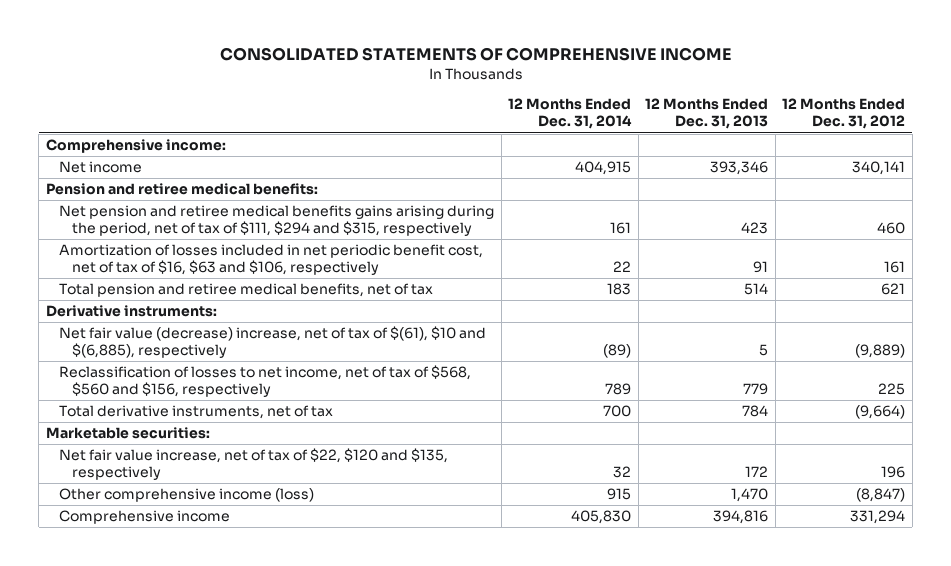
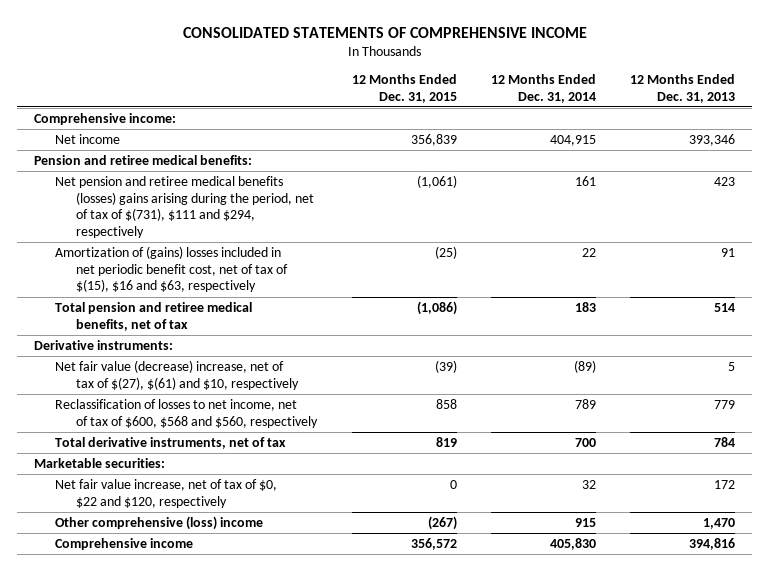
[782,98,906,130] 12 Months Ended Dec. 31, 2012 -> none
none -> [351,73,457,103] 12 Months Ended Dec. 31, 2015
[59,205,495,237] Net pension and retiree medical benefits gains arising during the period, net of tax of $111, $294 and $315, respectively -> [55,175,315,239] Net pension and retiree medical benefits (losses) gains arising during the period, net of tax of $(731), $111 and $294, respectively
[59,244,484,276] Amortization of losses included in net periodic benefit cost, net of tax of $16, $63 and $106, respectively -> [55,245,289,293] Amortization of (gains) losses included in net periodic benefit cost, net of tax of $(15), $16 and $63, respectively
[59,326,487,359] Net fair value (decrease) increase, net of tax of $(61), $10 and $(6,885), respectively -> [55,359,300,390] Net fair value (decrease) increase, net of tax of $(27), $(61) and $10, respectively
[59,365,472,398] Reclassification of losses to net income, net of tax of $568, $560 and $156, respectively -> [55,398,319,428] Reclassification of losses to net income, net of tax of $600, $568 and $560, respectively
[59,448,449,481] Net fair value increase, net of tax of $22, $120 and $135, respectively -> [55,478,278,508] Net fair value increase, net of tax of $0, $22 and $120, respectively
[59,488,315,503] Other comprehensive income (loss) -> [55,515,264,530] Other comprehensive (loss) income

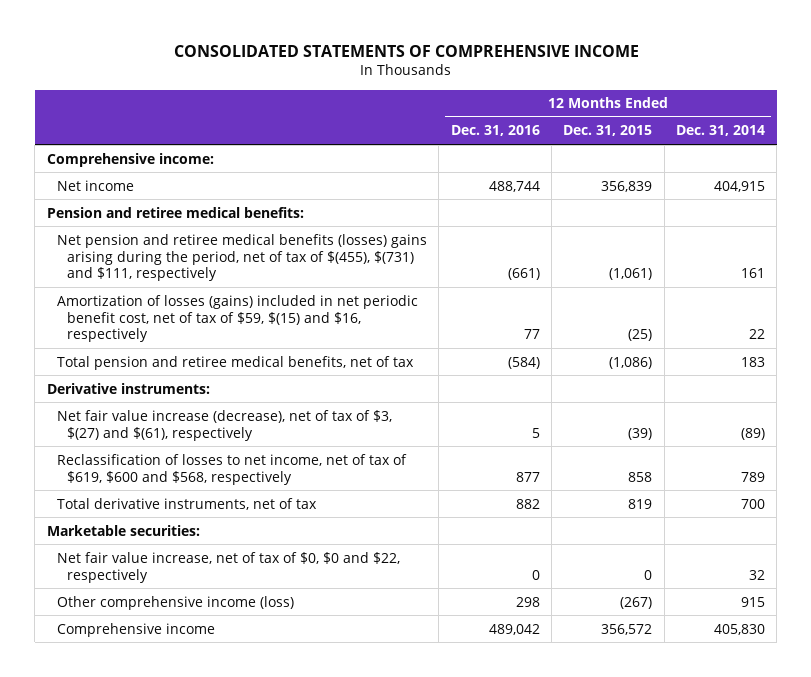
[630,73,736,103] 12 Months Ended Dec. 31, 2013 -> none
none -> [450,125,540,137] Dec. 31, 2016
[55,175,315,239] Net pension and retiree medical benefits (losses) gains arising during the period, net of tax of $(731), $111 and $294, respectively -> [56,233,427,282] Net pension and retiree medical benefits (losses) gains arising during the period, net of tax of $(455), $(731) and $111, respectively
[55,245,289,293] Amortization of (gains) losses included in net periodic benefit cost, net of tax of $(15), $16 and $63, respectively -> [56,294,418,343] Amortization of losses (gains) included in net periodic benefit cost, net of tax of $59, $(15) and $16, respectively
[55,359,300,390] Net fair value (decrease) increase, net of tax of $(27), $(61) and $10, respectively -> [56,409,392,441] Net fair value increase (decrease), net of tax of $3, $(27) and $(61), respectively
[55,398,319,428] Reclassification of losses to net income, net of tax of $600, $568 and $560, respectively -> [56,453,407,485] Reclassification of losses to net income, net of tax of $619, $600 and $568, respectively
[55,478,278,508] Net fair value increase, net of tax of $0, $22 and $120, respectively -> [56,551,400,583] Net fair value increase, net of tax of $0, $0 and $22, respectively
[55,515,264,530] Other comprehensive (loss) income -> [56,595,294,610] Other comprehensive income (loss)

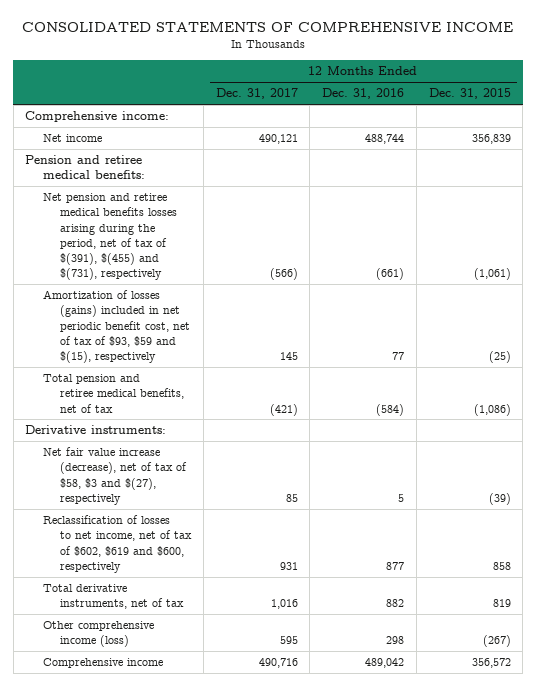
[675,125,765,137] Dec. 31, 2014 -> none
none -> [215,88,298,100] Dec. 31, 2017
[56,233,427,282] Net pension and retiree medical benefits (losses) gains arising during the period, net of tax of $(455), $(731) and $111, respectively -> [42,193,178,281] Net pension and retiree medical benefits losses arising during the period, net of tax of $(391), $(455) and $(731), respectively
[56,294,418,343] Amortization of losses (gains) included in net periodic benefit cost, net of tax of $59, $(15) and $16, respectively -> [42,290,191,364] Amortization of losses (gains) included in net periodic benefit cost, net of tax of $93, $59 and $(15), respectively
[56,409,392,441] Net fair value increase (decrease), net of tax of $3, $(27) and $(61), respectively -> [42,447,188,505] Net fair value increase (decrease), net of tax of $58, $3 and $(27), respectively
[56,453,407,485] Reclassification of losses to net income, net of tax of $619, $600 and $568, respectively -> [42,515,193,573] Reclassification of losses to net income, net of tax of $602, $619 and $600, respectively
[46,524,200,536] Marketable securities: -> none
[56,551,400,583] Net fair value increase, net of tax of $0, $0 and $22, respectively -> none

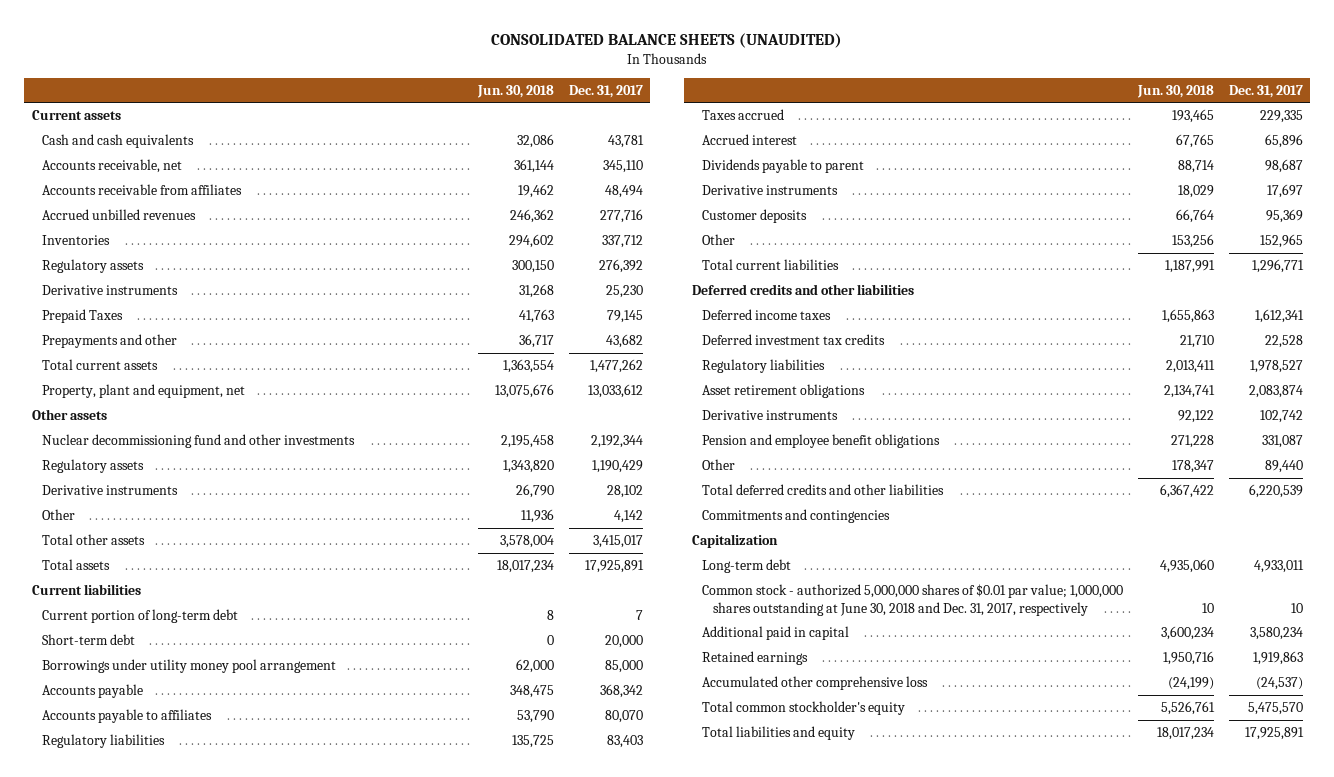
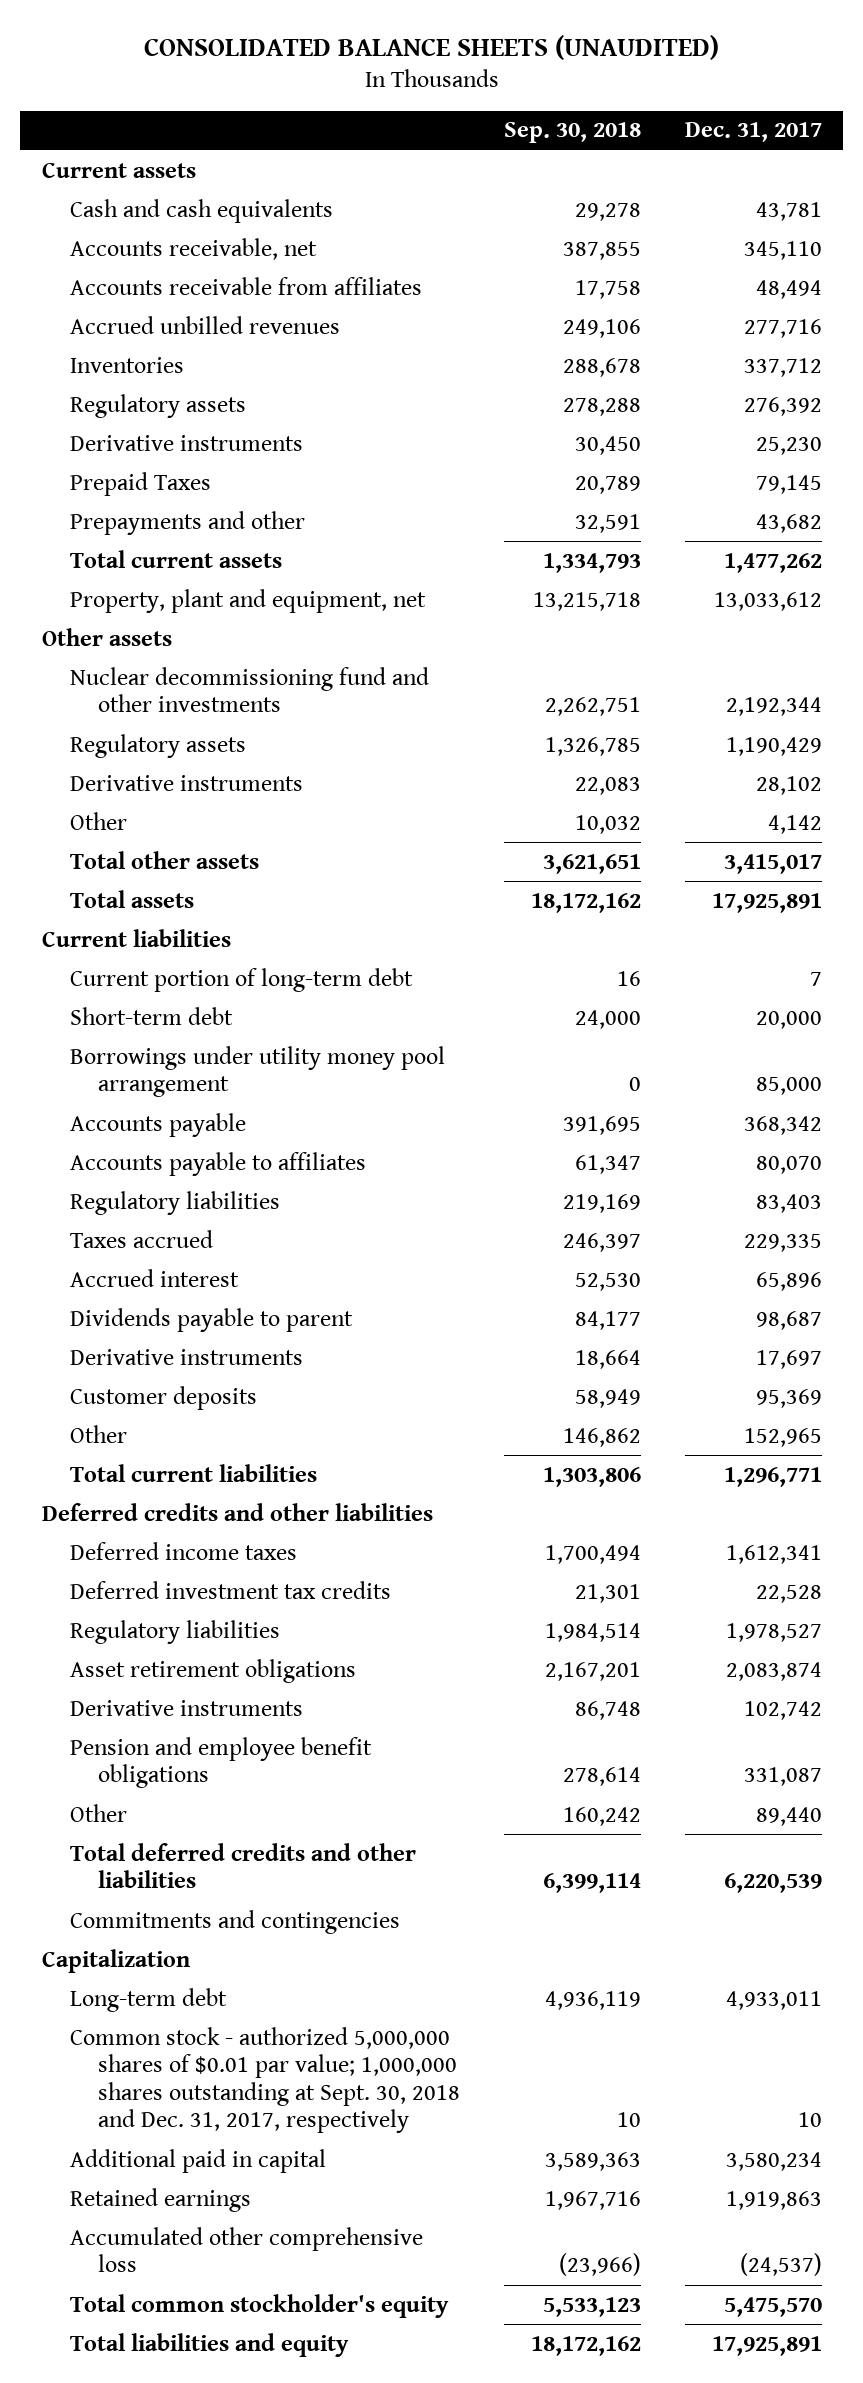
[476,84,554,98] Jun. 30, 2018 -> none
none -> [503,122,641,144] Sep. 30, 2018
[702,583,1124,616] Common stock - authorized 5,000,000 shares of $0.01 par value; 1,000,000 shares outstanding at June 30, 2018 and Dec. 31, 2017, respectively -> [69,2026,461,2134] Common stock - authorized 5,000,000 shares of $0.01 par value; 1,000,000 shares outstanding at Sept. 30, 2018 and Dec. 31, 2017, respectively

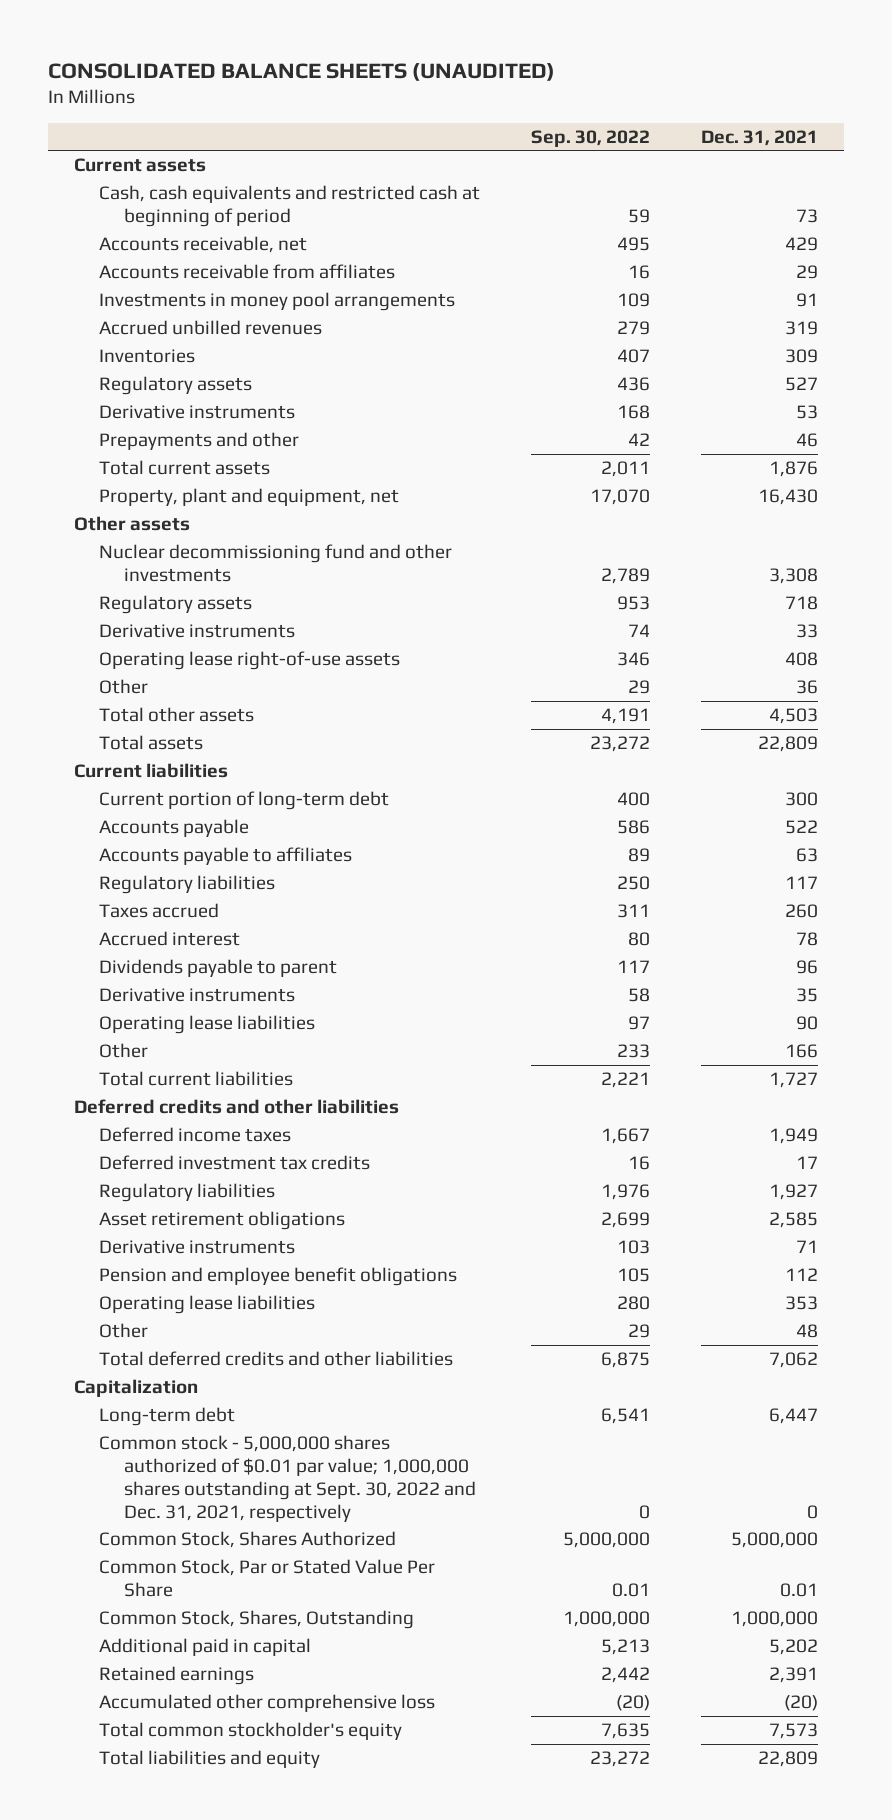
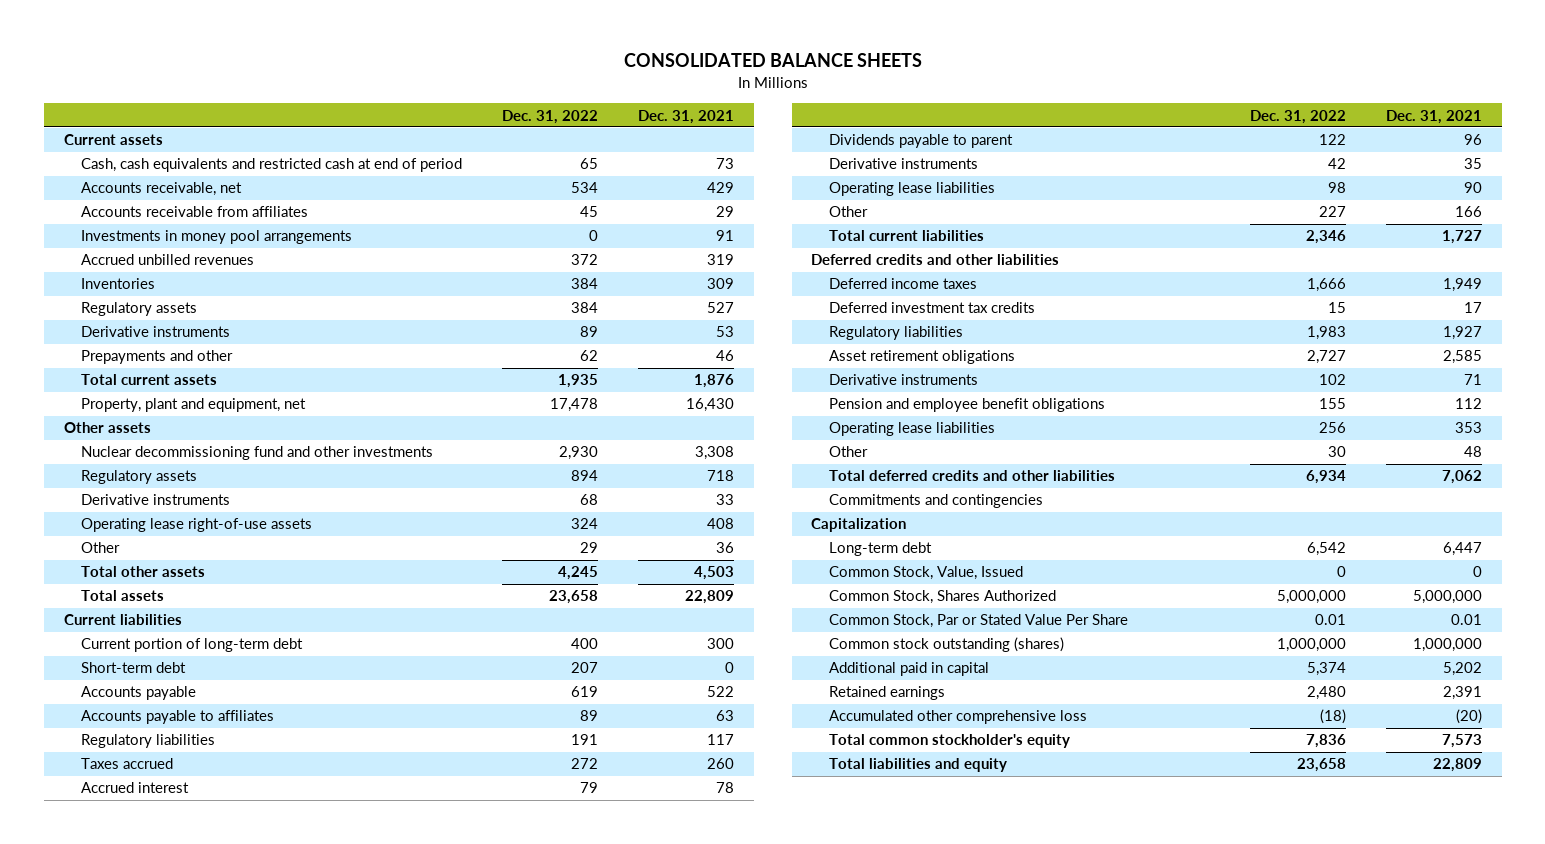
[48,62,556,81] CONSOLIDATED BALANCE SHEETS (UNAUDITED) -> [623,53,922,68] CONSOLIDATED BALANCE SHEETS
[530,129,650,147] Sep. 30, 2022 -> none
none -> [502,109,599,124] Dec. 31, 2022
[98,185,480,227] Cash, cash equivalents and restricted cash at beginning of period -> [81,158,463,173] Cash, cash equivalents and restricted cash at end of period
none -> [81,662,187,674] Short-term debt
none -> [829,494,1044,509] Commitments and contingencies
[98,1435,477,1522] Common stock - 5,000,000 shares authorized of $0.01 par value; 1,000,000 shares outstanding at Sept. 30, 2022 and Dec. 31, 2021, respectively -> [829,566,1024,581] Common Stock, Value, Issued
[98,1610,414,1630] Common Stock, Shares, Outstanding -> [829,637,1065,653] Common stock outstanding (shares)

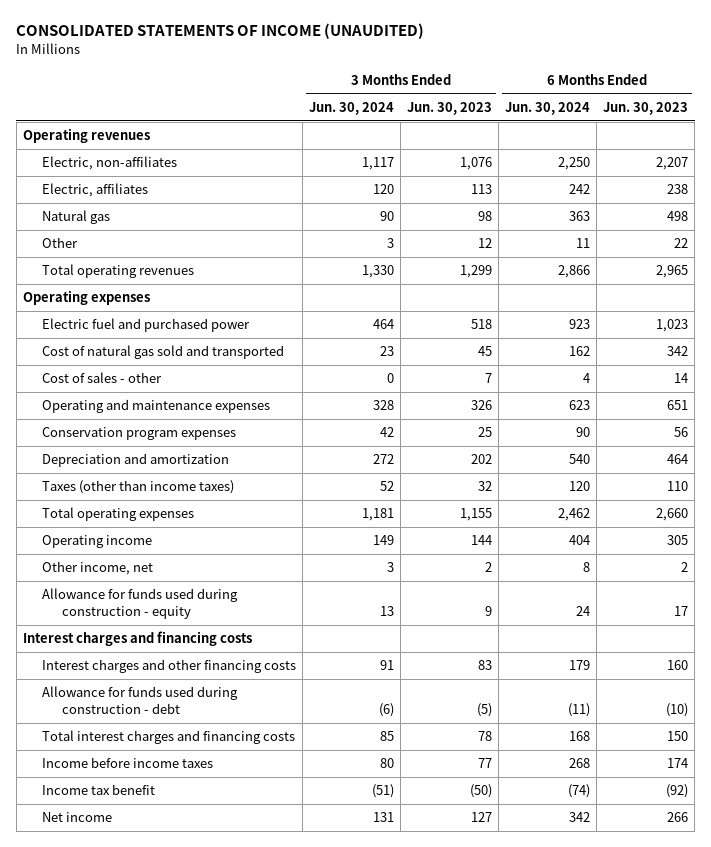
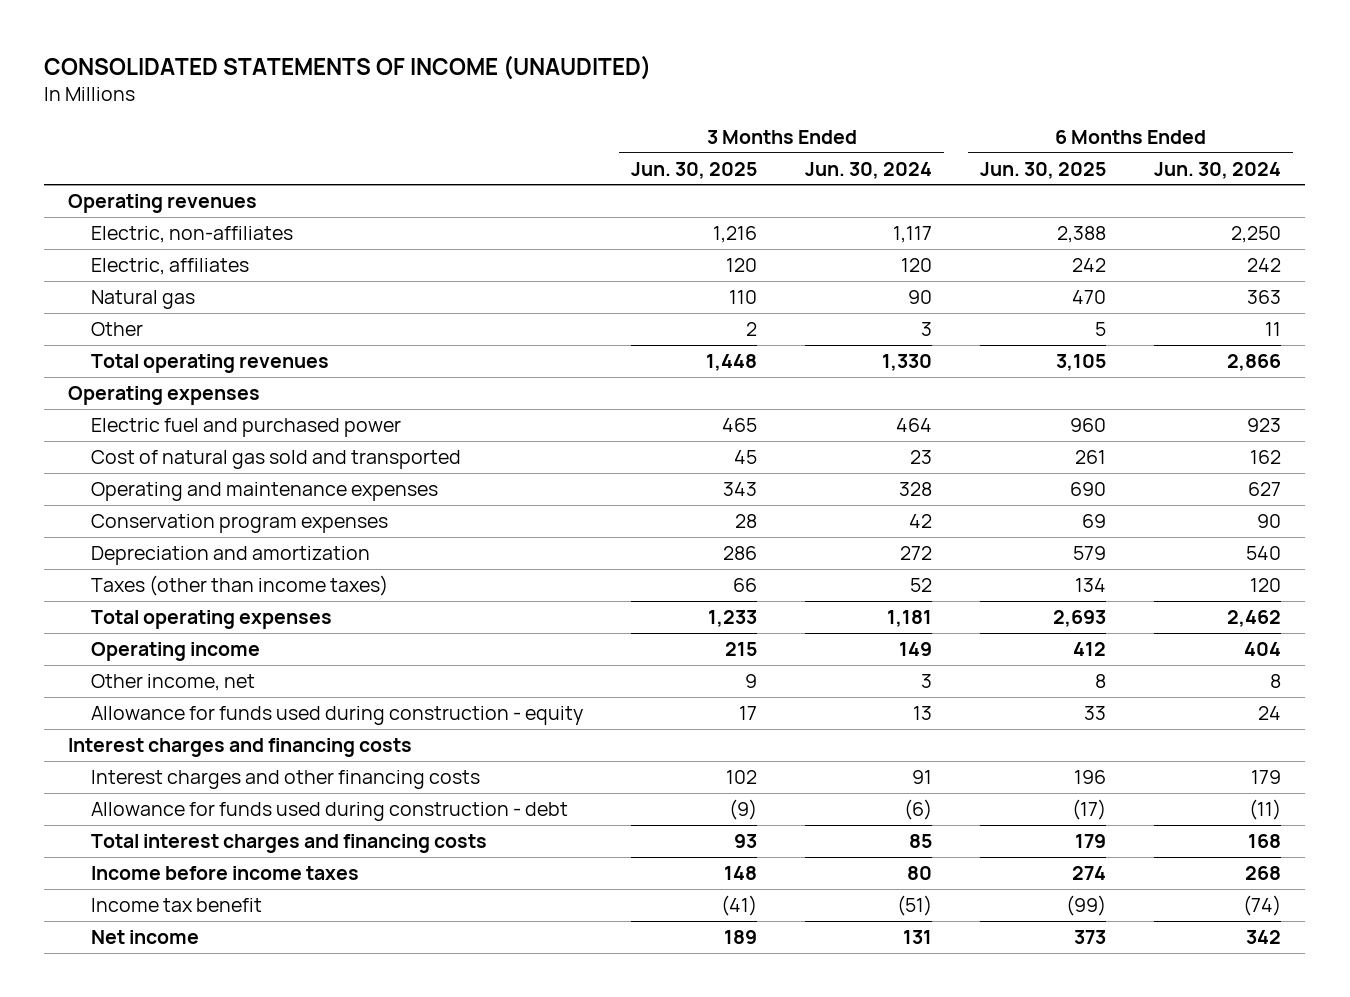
[407,101,493,115] Jun. 30, 2023 -> none
[603,101,689,115] Jun. 30, 2023 -> none
none -> [631,161,758,179] Jun. 30, 2025
none -> [980,161,1107,179] Jun. 30, 2025
[42,372,163,384] Cost of sales - other -> none
[569,400,591,411] 623 -> [1248,482,1282,497] 627

